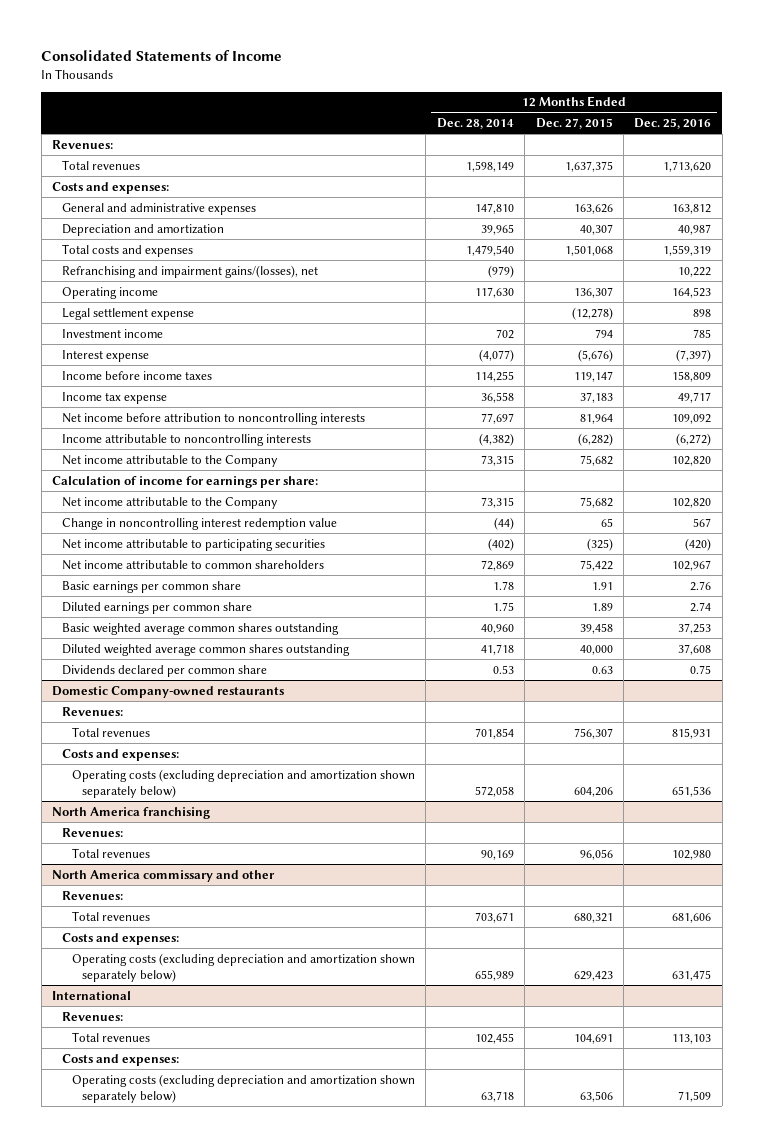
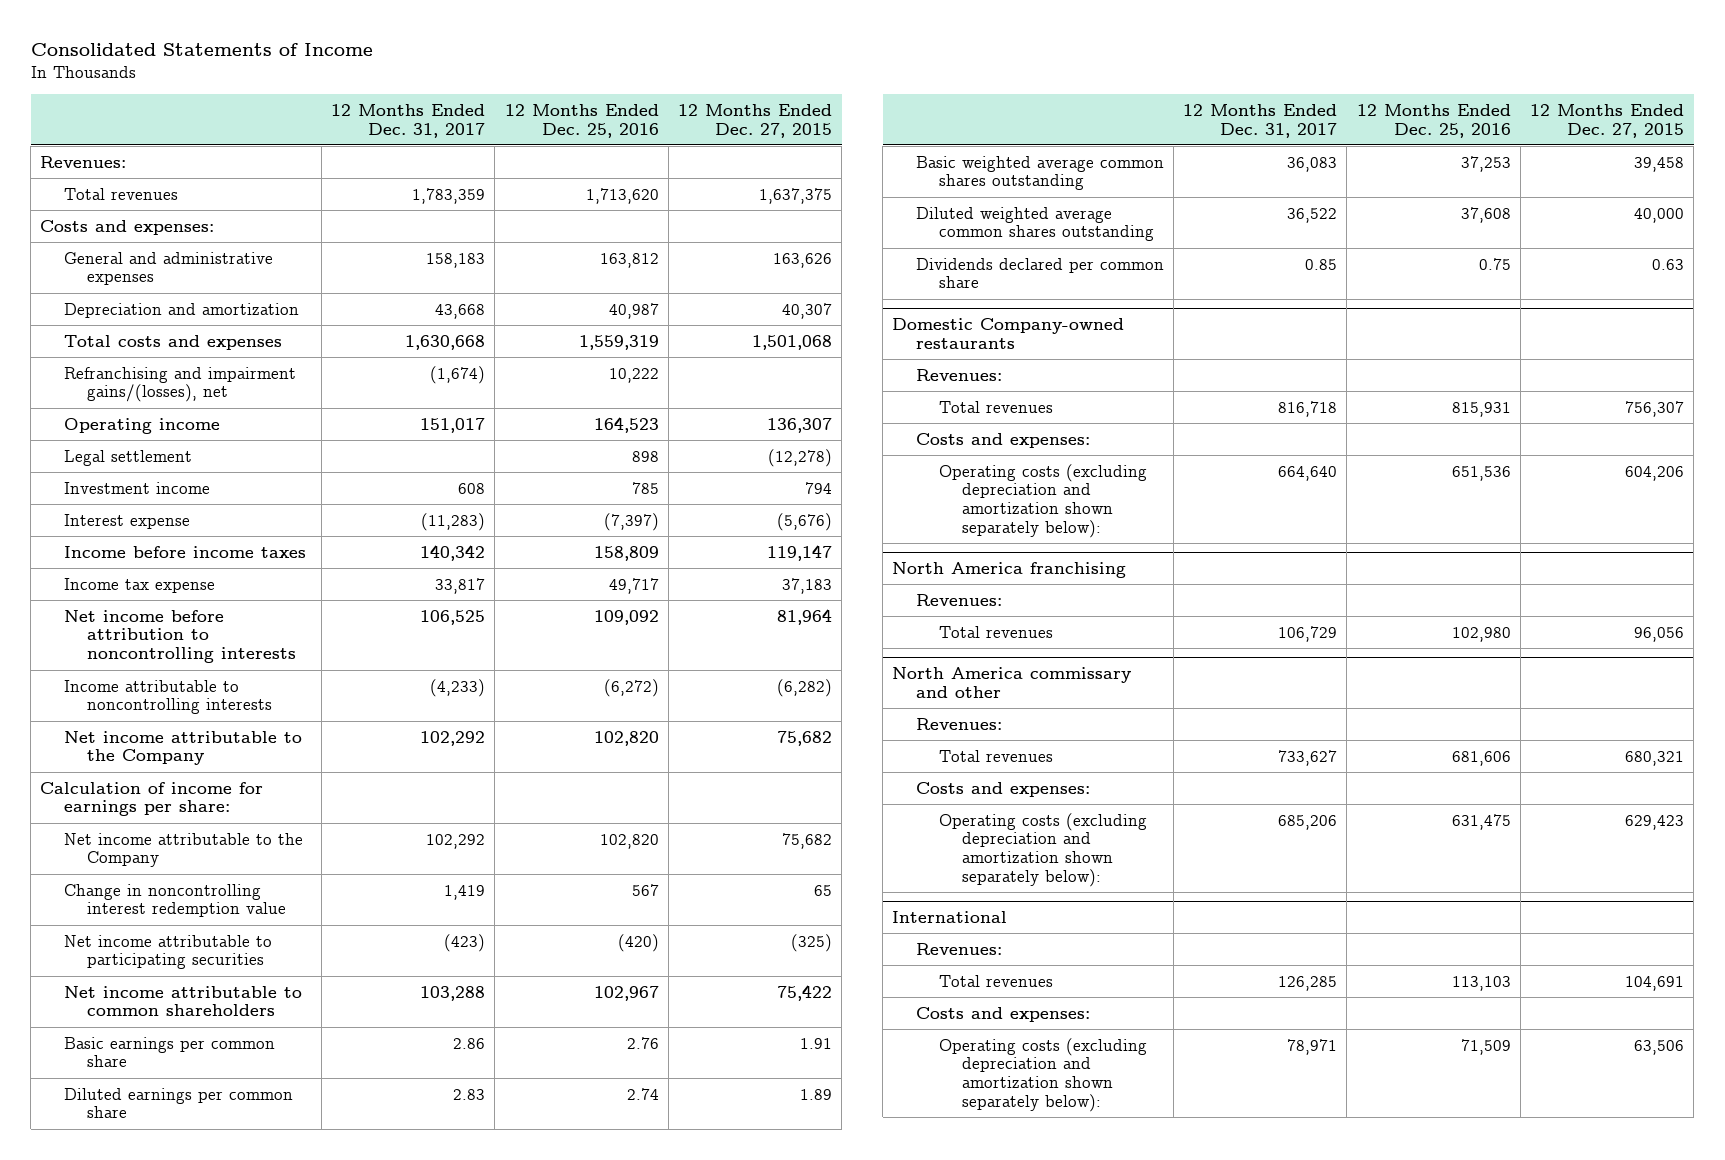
[436,118,514,130] Dec. 28, 2014 -> none
none -> [331,103,486,138] 12 Months Ended Dec. 31, 2017
[62,307,195,320] Legal settlement expense -> [63,449,192,466] Legal settlement
[71,768,415,798] Operating costs (excluding depreciation and amortization shown separately below) -> [939,463,1148,539] Operating costs (excluding depreciation and amortization shown separately below):
[71,952,415,982] Operating costs (excluding depreciation and amortization shown separately below) -> [939,812,1148,888] Operating costs (excluding depreciation and amortization shown separately below):
[71,1073,415,1103] Operating costs (excluding depreciation and amortization shown separately below) -> [939,1037,1148,1113] Operating costs (excluding depreciation and amortization shown separately below):

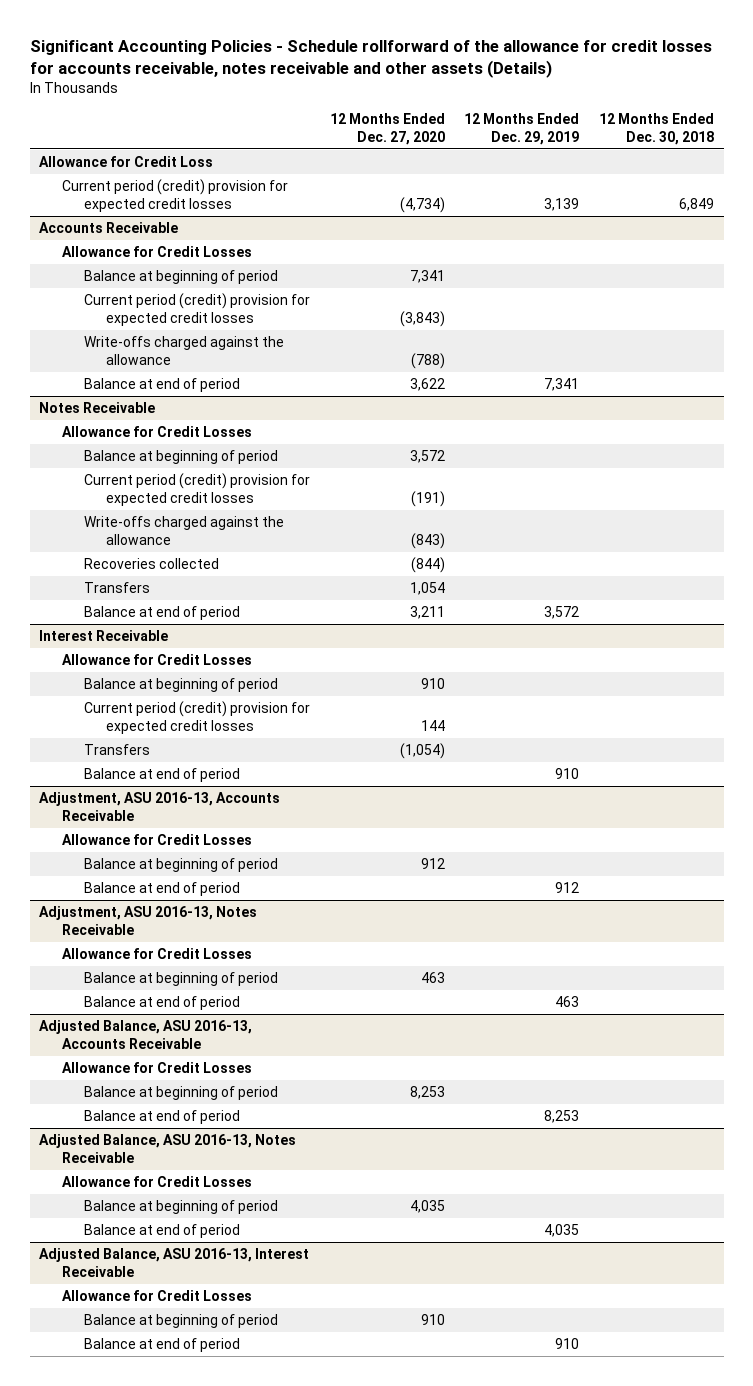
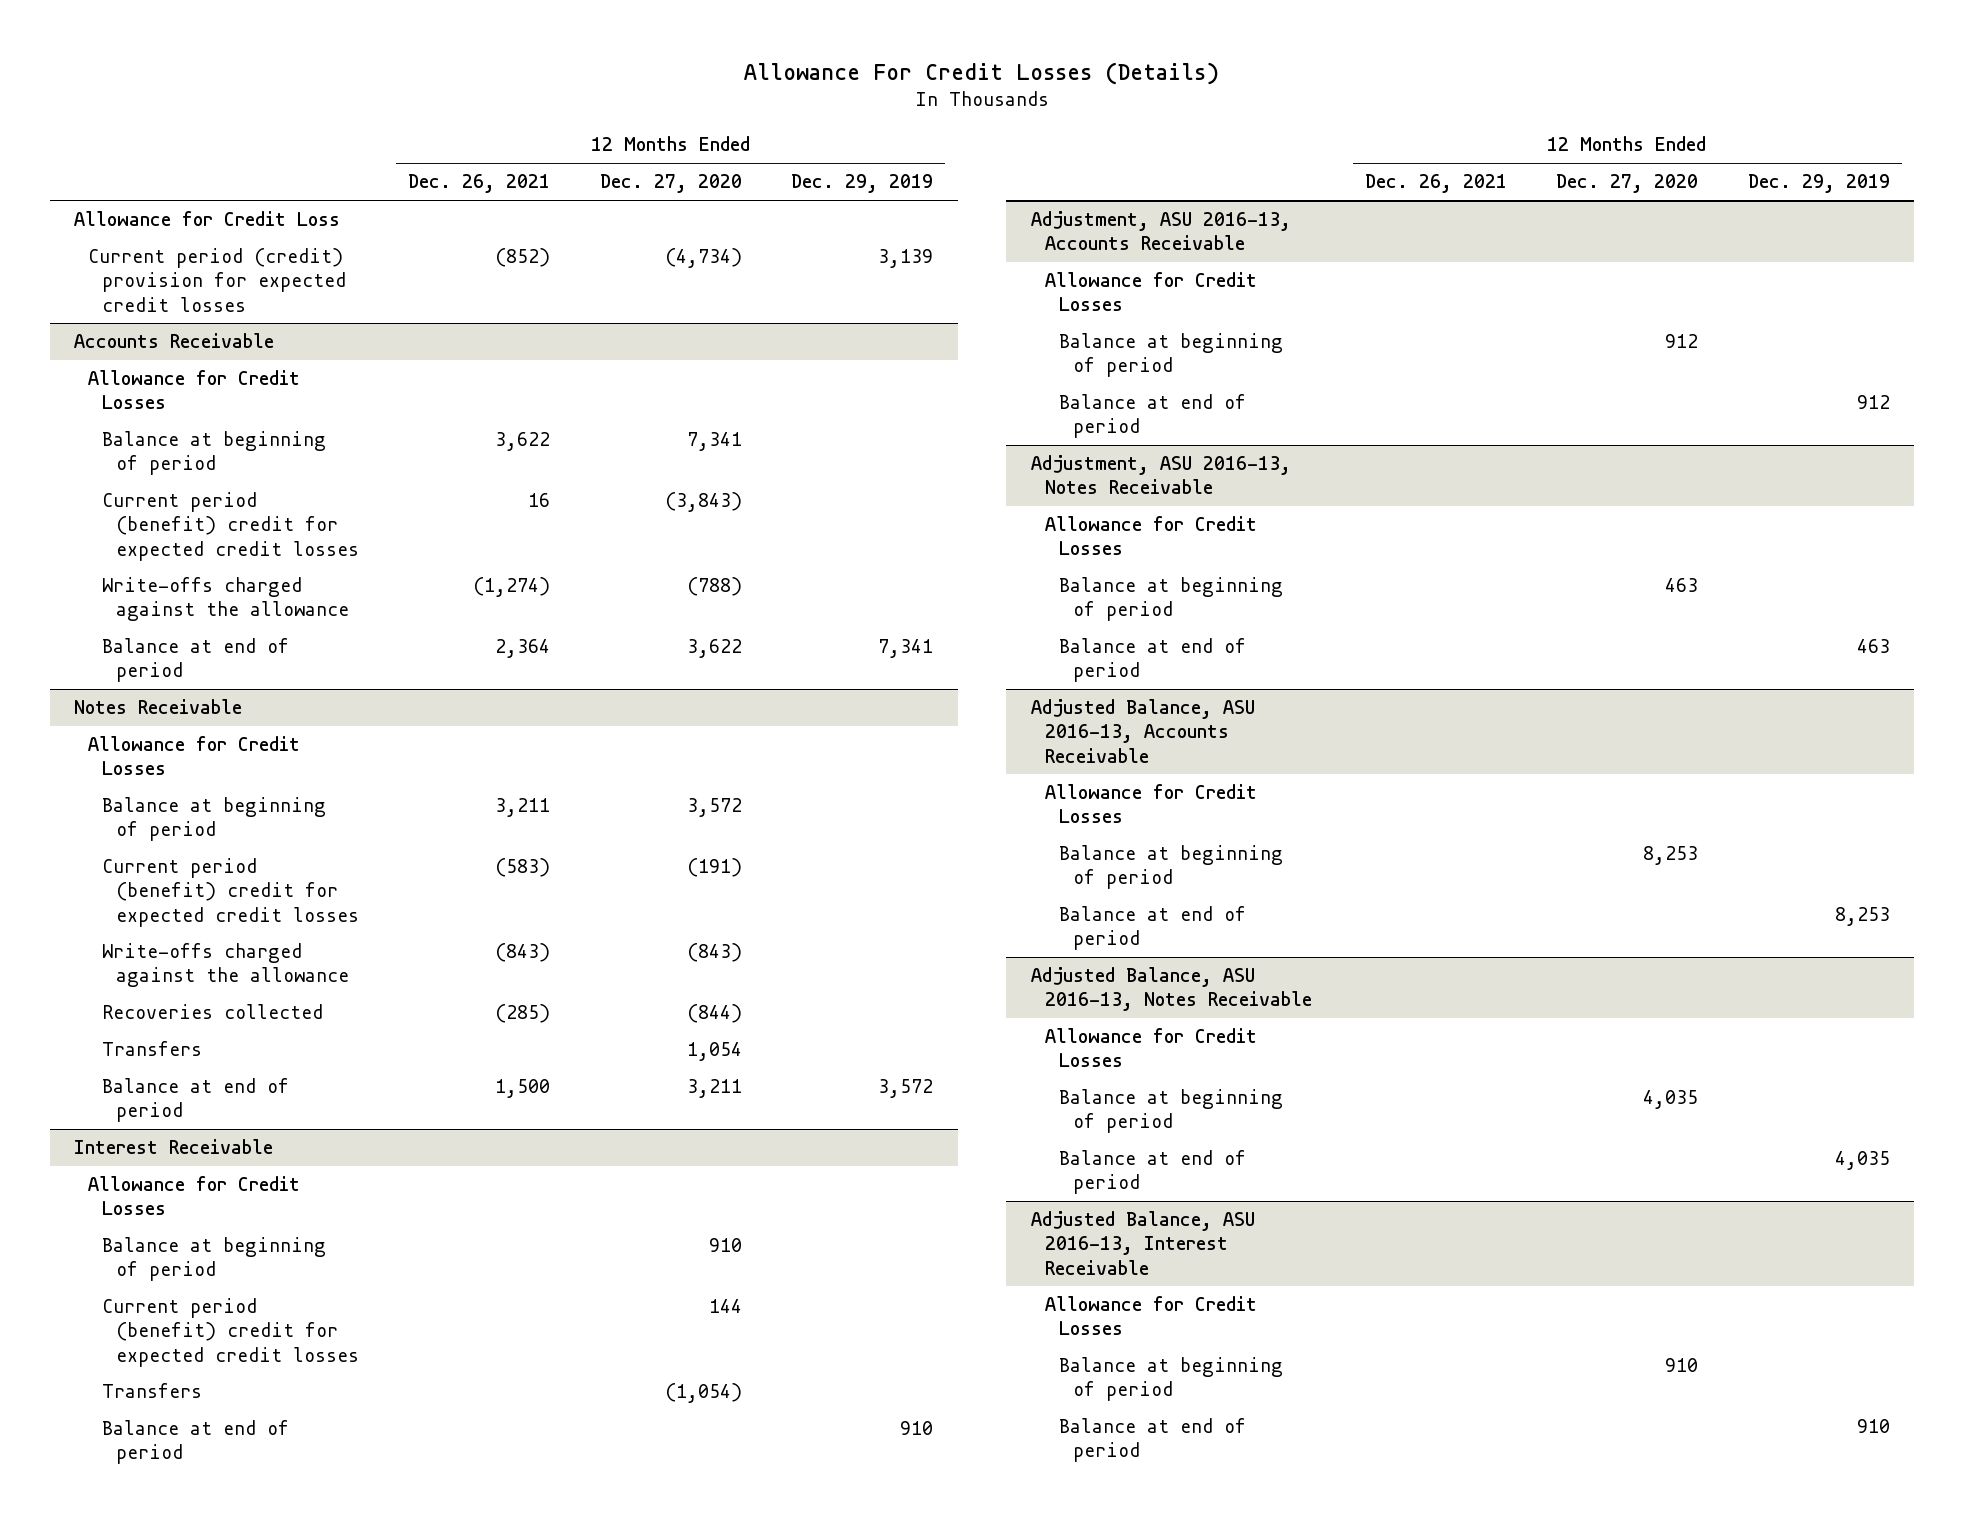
[29,39,712,78] Significant Accounting Policies - Schedule rollforward of the allowance for credit losses for accounts receivable, notes receivable and other assets (Details) -> [744,62,1220,86] Allowance For Credit Losses (Details)
[598,113,714,145] 12 Months Ended Dec. 30, 2018 -> none
none -> [408,174,551,194] Dec. 26, 2021
[84,293,311,326] Current period (credit) provision for expected credit losses -> [102,492,359,561] Current period (benefit) credit for expected credit losses
[84,473,311,506] Current period (credit) provision for expected credit losses -> [102,858,359,927] Current period (benefit) credit for expected credit losses
[84,701,311,734] Current period (credit) provision for expected credit losses -> [102,1298,359,1367] Current period (benefit) credit for expected credit losses

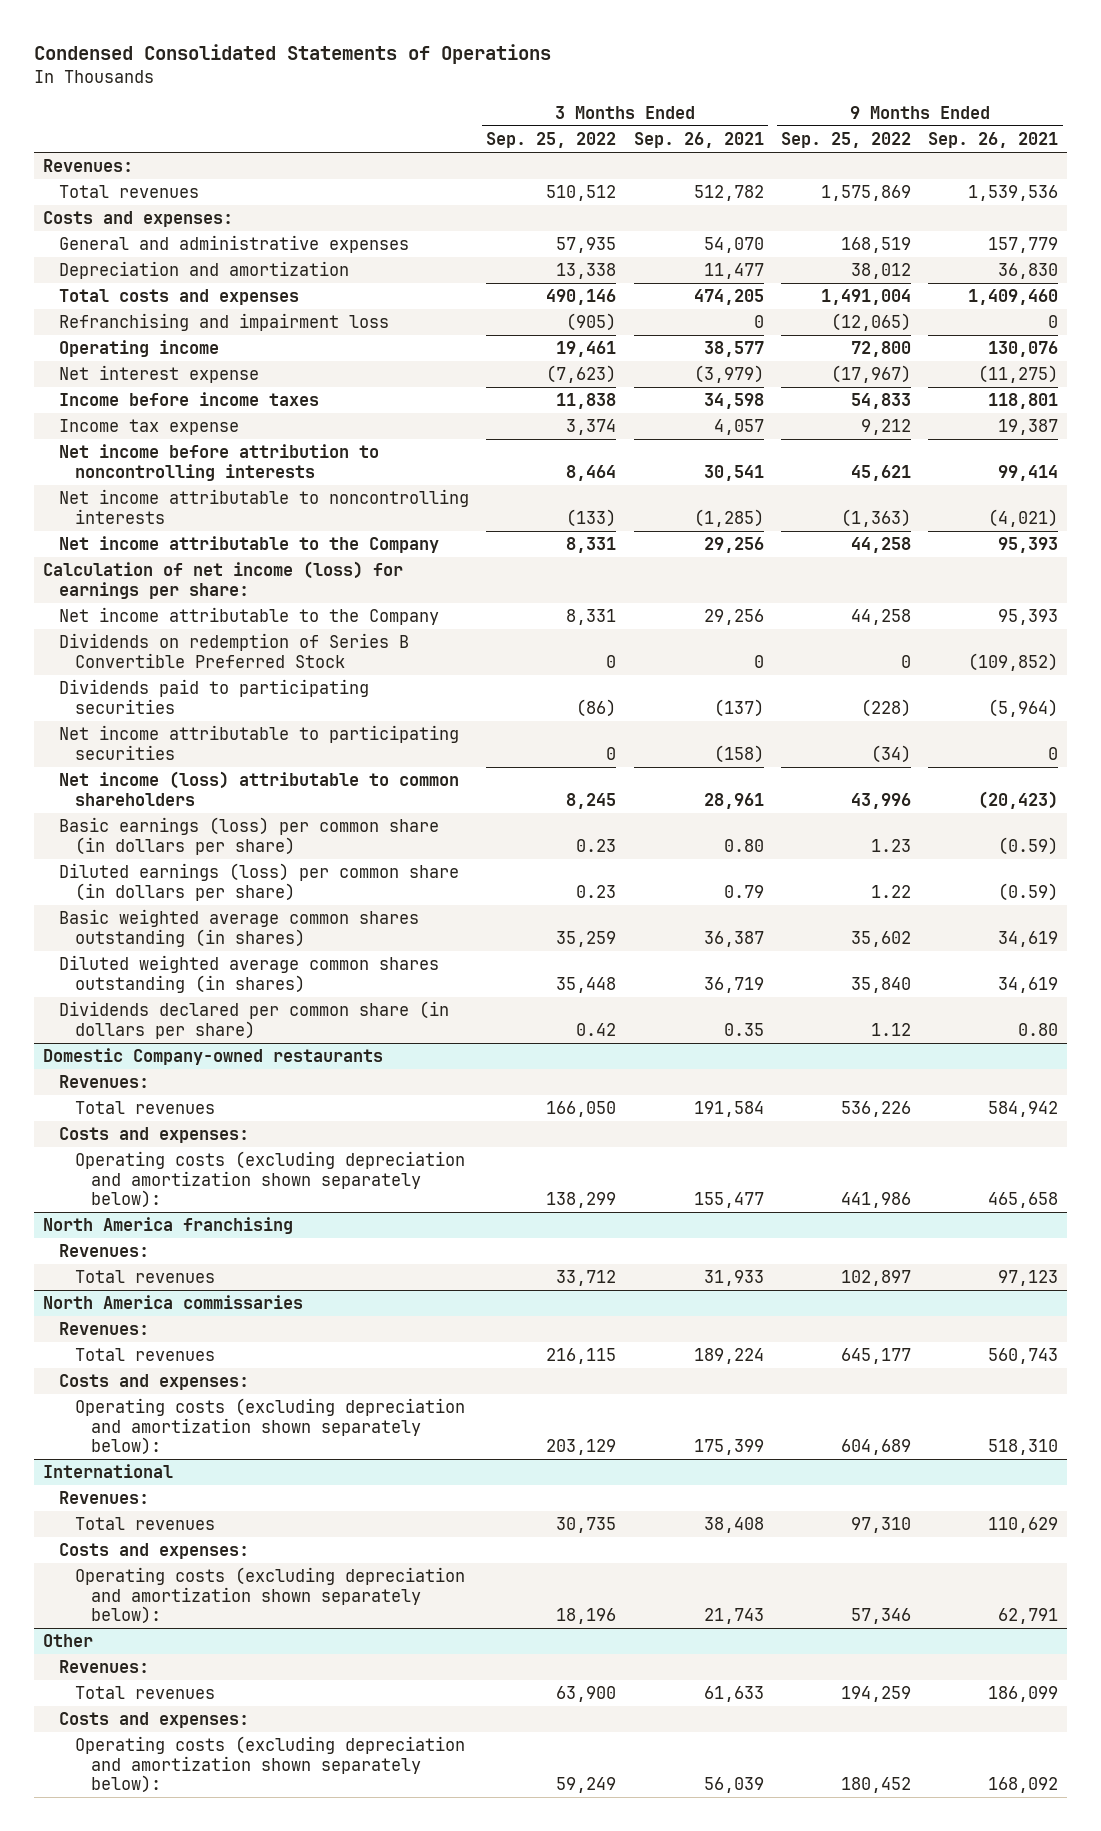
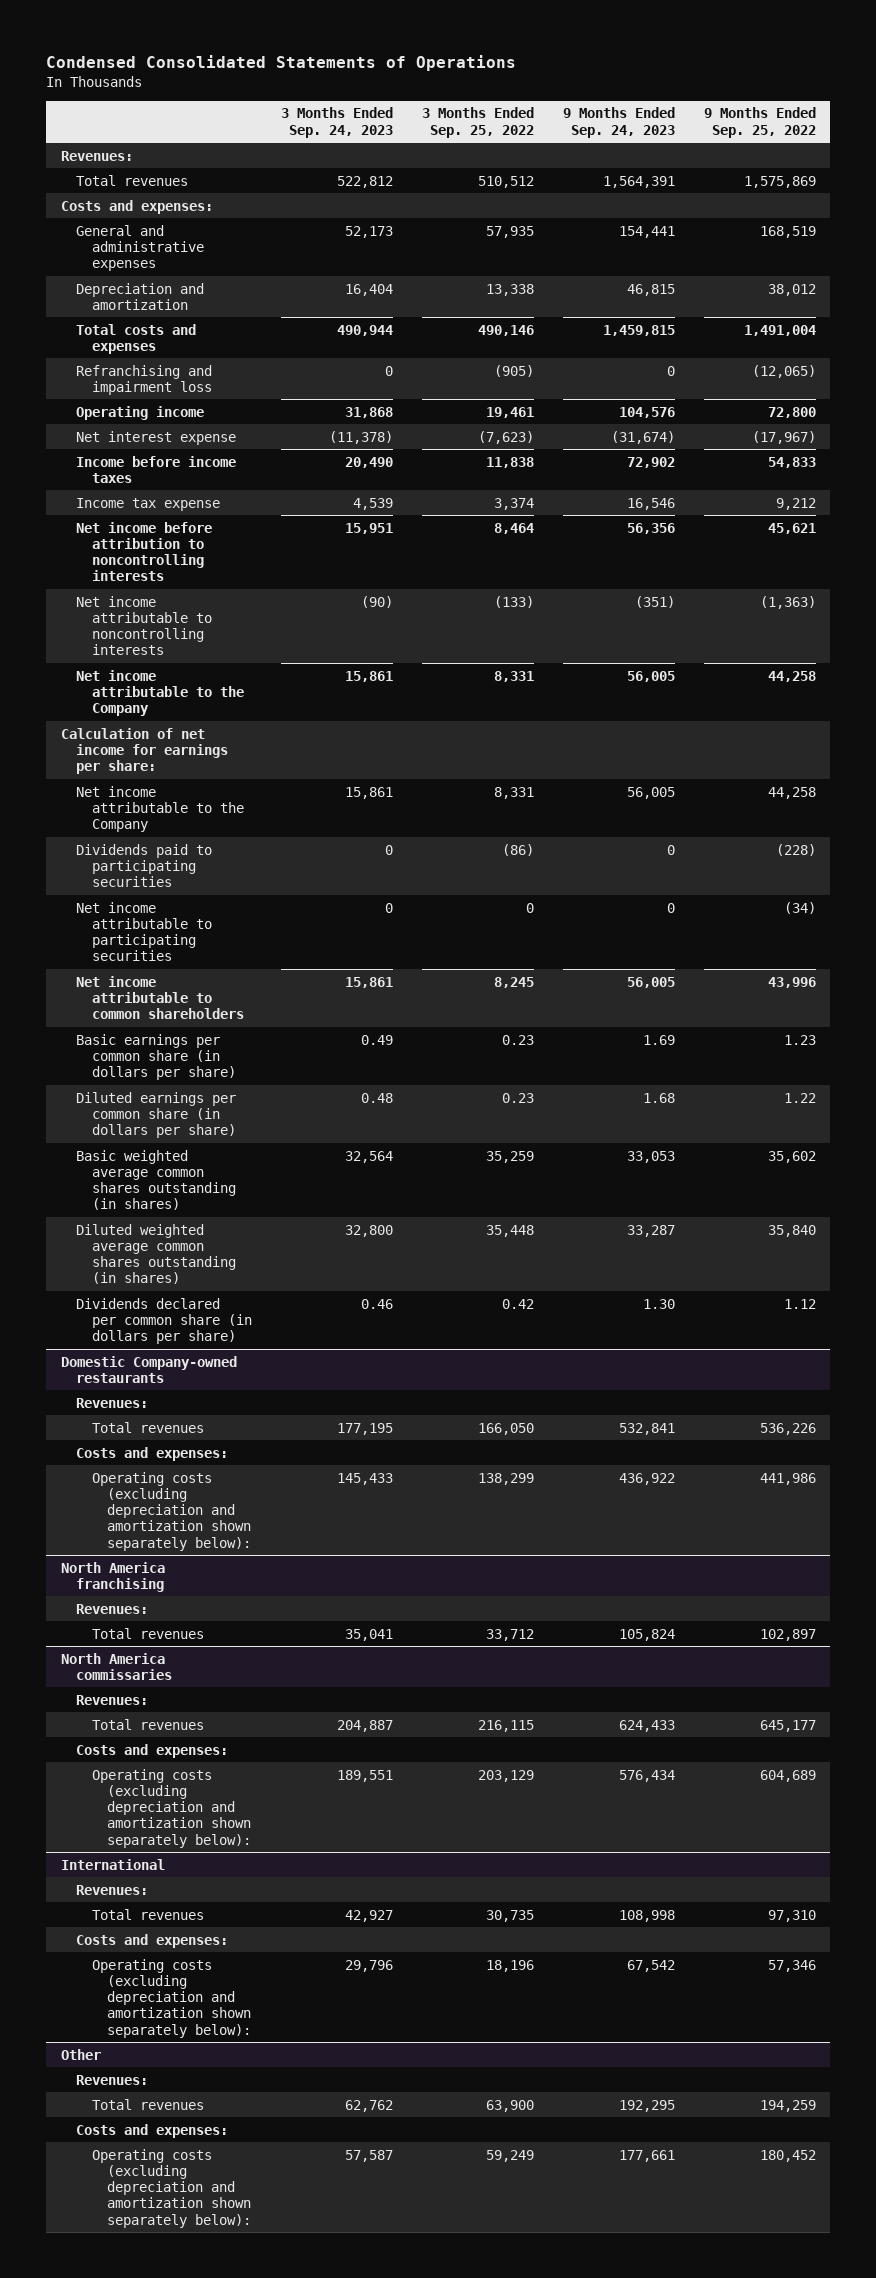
[633,132,764,149] Sep. 26, 2021 -> none
[928,132,1059,149] Sep. 26, 2021 -> none
none -> [280,107,393,138] 3 Months Ended Sep. 24, 2023
none -> [562,107,675,138] 9 Months Ended Sep. 24, 2023
[42,561,403,599] Calculation of net income (loss) for earnings per share: -> [60,727,229,775] Calculation of net income for earnings per share:
[58,633,409,668] Dividends on redemption of Series B Convertible Preferred Stock -> none
[58,771,459,806] Net income (loss) attributable to common shareholders -> [76,975,244,1020] Net income attributable to common shareholders
[58,817,439,855] Basic earnings (loss) per common share (in dollars per share) -> [76,1033,236,1081] Basic earnings per common share (in dollars per share)
[58,863,459,901] Diluted earnings (loss) per common share (in dollars per share) -> [76,1091,237,1139] Diluted earnings per common share (in dollars per share)

